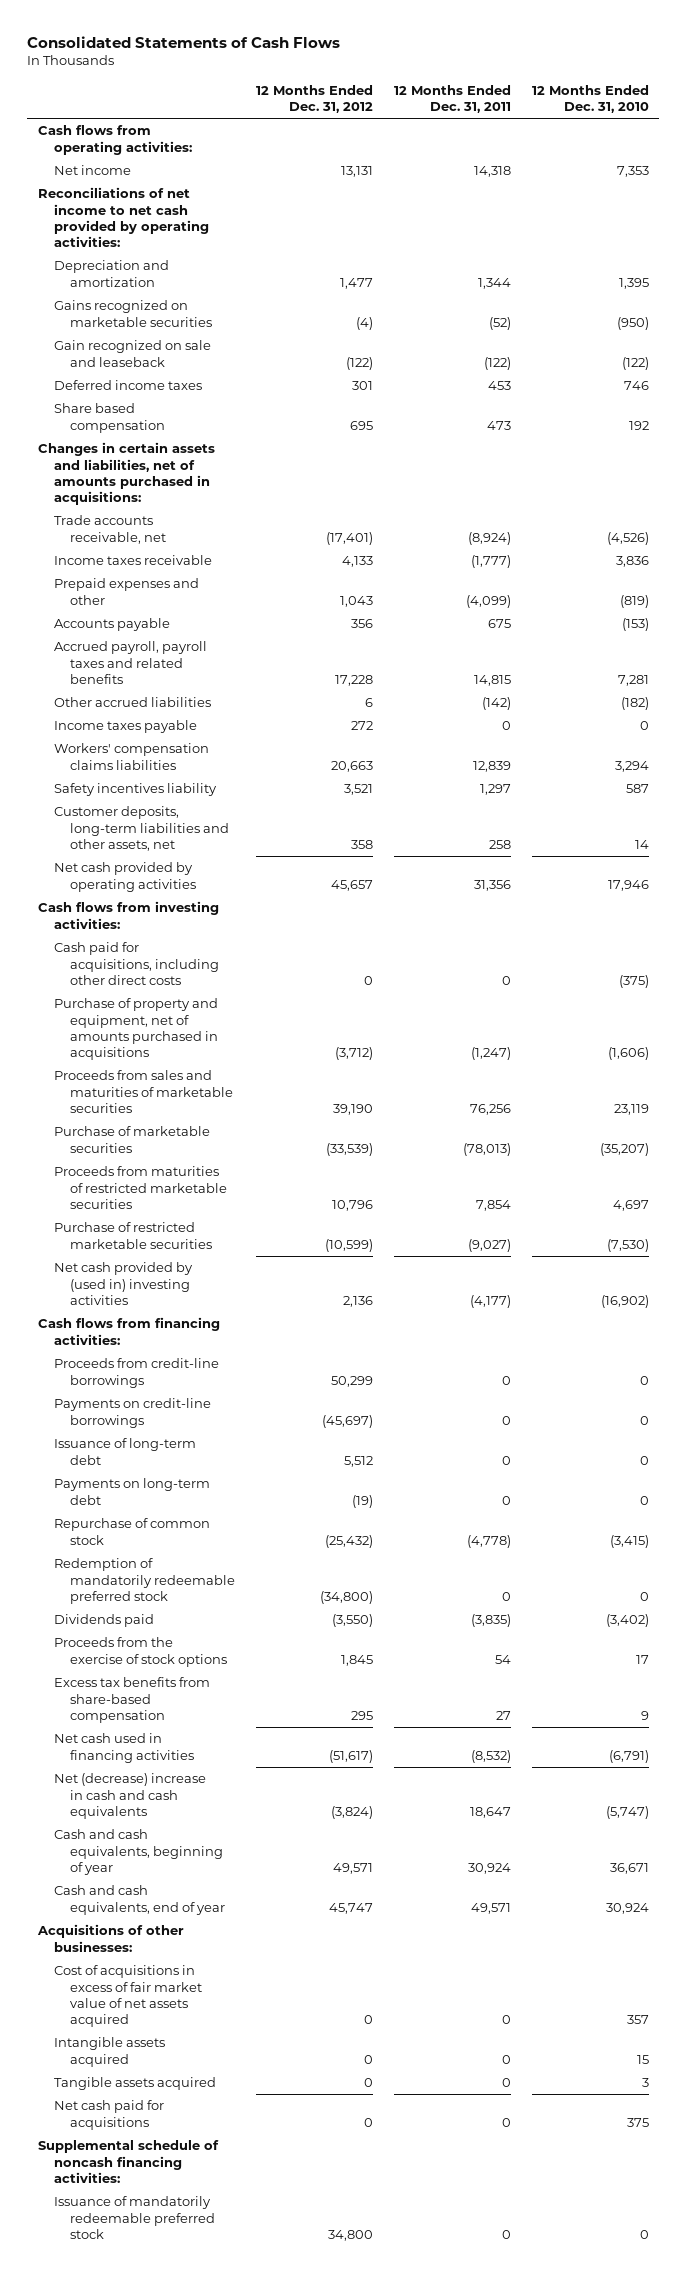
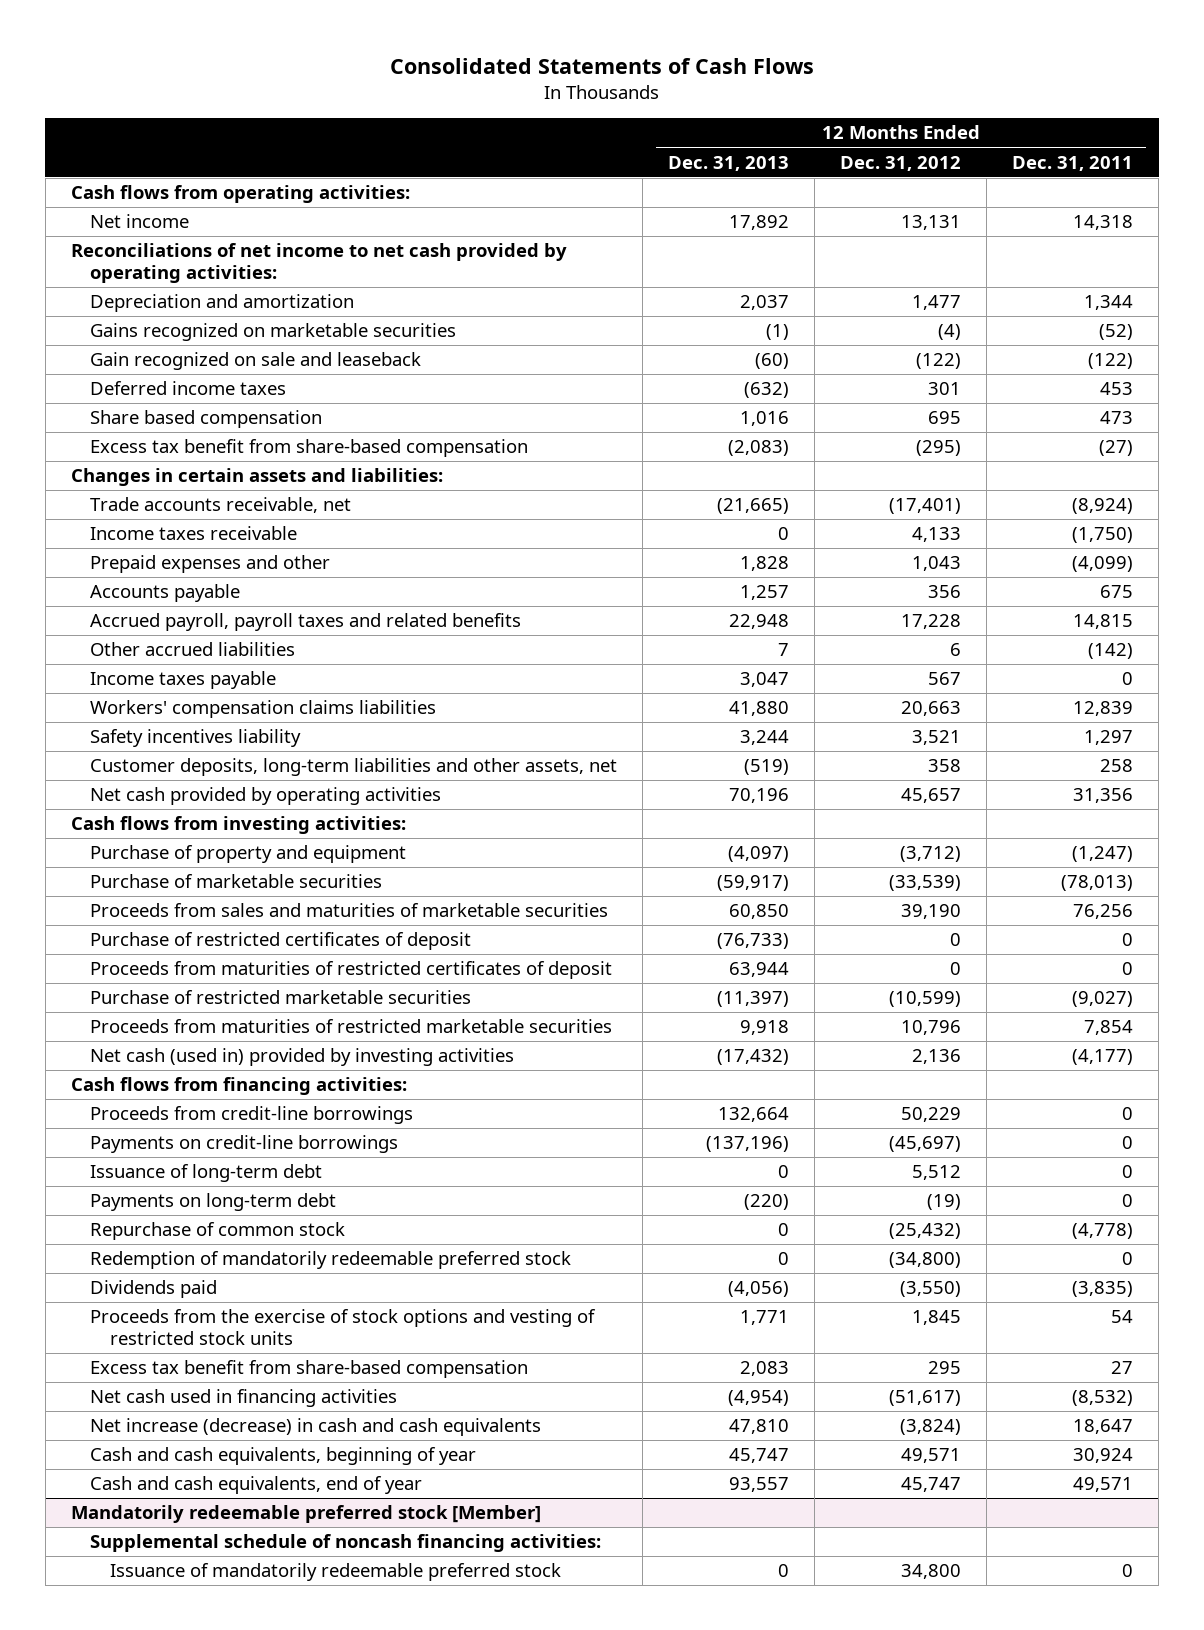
[531,85,649,114] 12 Months Ended Dec. 31, 2010 -> none
none -> [668,155,790,171] Dec. 31, 2013
none -> [90,439,529,458] Excess tax benefit from share-based compensation
[37,442,215,505] Changes in certain assets and liabilities, net of amounts purchased in acquisitions: -> [70,468,443,487] Changes in certain assets and liabilities:
[470,555,511,569] (1,777) -> [1072,527,1134,544] (1,750)
[350,721,373,731] 272 -> [928,672,962,686] 567
[53,942,219,985] Cash paid for acquisitions, including other direct costs -> none
[53,998,218,1060] Purchase of property and equipment, net of amounts purchased in acquisitions -> [90,845,407,864] Purchase of property and equipment
[53,1070,233,1113] Proceeds from sales and maturities of marketable securities -> [90,903,609,918] Proceeds from sales and maturities of marketable securities
none -> [90,932,472,951] Purchase of restricted certificates of deposit
none -> [90,961,613,980] Proceeds from maturities of restricted certificates of deposit
[53,1166,227,1209] Proceeds from maturities of restricted marketable securities -> [90,1019,613,1034] Proceeds from maturities of restricted marketable securities
[53,1262,193,1305] Net cash provided by (used in) investing activities -> [90,1048,515,1067] Net cash (used in) provided by investing activities
[330,1375,373,1387] 50,299 -> [901,1107,962,1123] 50,229
[53,1637,227,1667] Proceeds from the exercise of stock options -> [90,1309,597,1346] Proceeds from the exercise of stock options and vesting of restricted stock units
[53,1677,210,1723] Excess tax benefits from share-based compensation -> [90,1360,529,1379] Excess tax benefit from share-based compensation
[53,1773,206,1819] Net (decrease) increase in cash and cash equivalents -> [90,1418,542,1437] Net increase (decrease) in cash and cash equivalents
[36,1924,184,1952] Acquisitions of other businesses: -> none
[53,1965,202,2027] Cost of acquisitions in excess of fair market value of net assets acquired -> none
[53,2037,165,2067] Intangible assets acquired -> none
[53,2077,216,2091] Tangible assets acquired -> none
[53,2100,164,2130] Net cash paid for acquisitions -> none
none -> [70,1505,541,1524] Mandatorily redeemable preferred stock [Member]

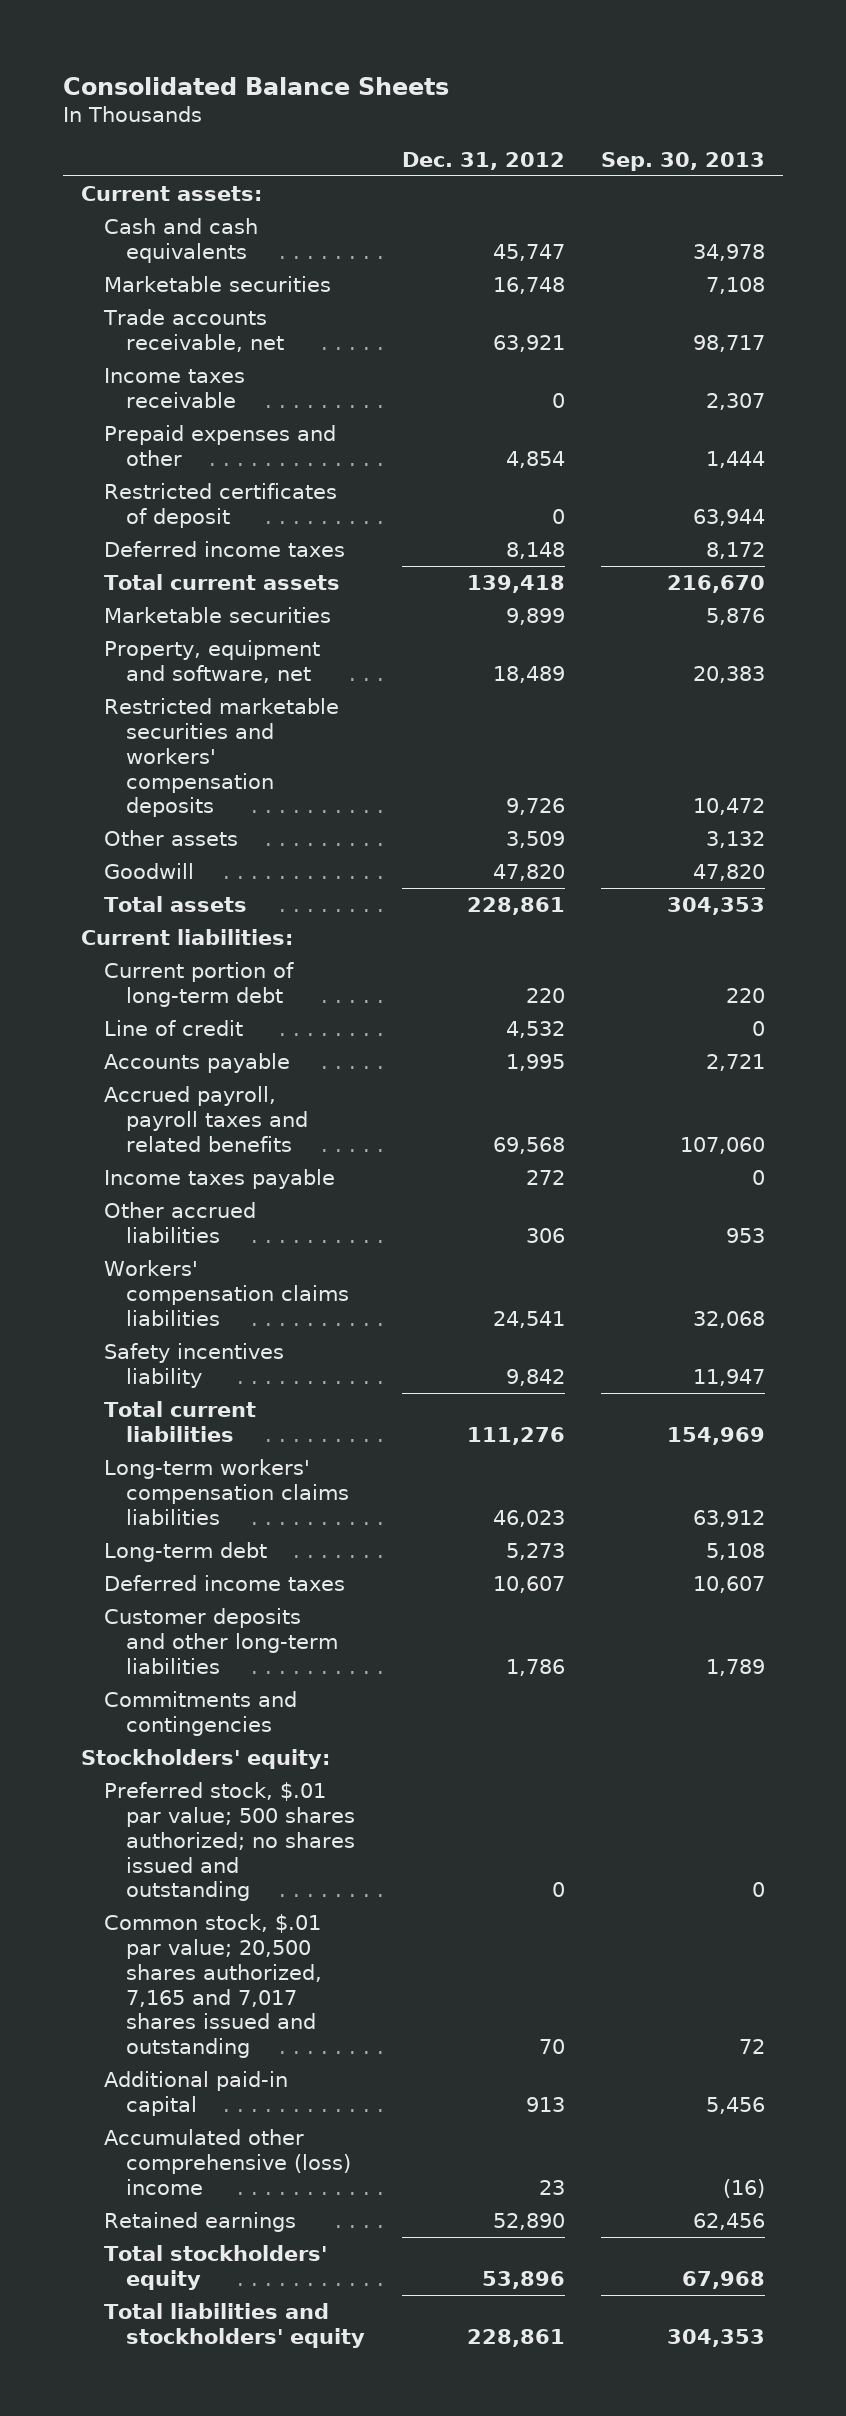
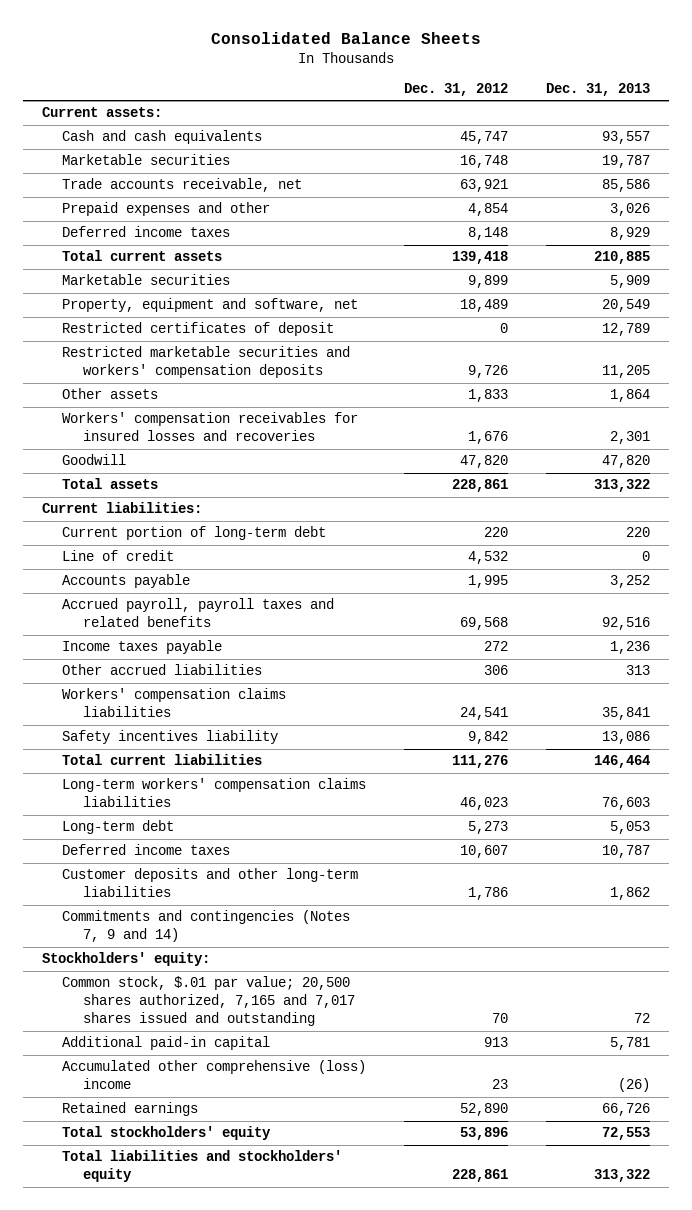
[601,151,766,171] Sep. 30, 2013 -> none
none -> [546,82,651,96] Dec. 31, 2013
[103,368,245,408] Income taxes receivable -> none
[103,483,337,528] Restricted certificates of deposit -> [62,322,335,337] Restricted certificates of deposit
[505,831,565,849] 3,509 -> [468,389,509,403] 1,833
none -> [62,412,359,442] Workers' compensation receivables for insured losses and recoveries
[103,1691,297,1736] Commitments and contingencies -> [62,910,351,943] Commitments and contingencies (Notes 7, 9 and 14)
[103,1782,356,1902] Preferred stock, $.01 par value; 500 shares authorized; no shares issued and outstanding -> none

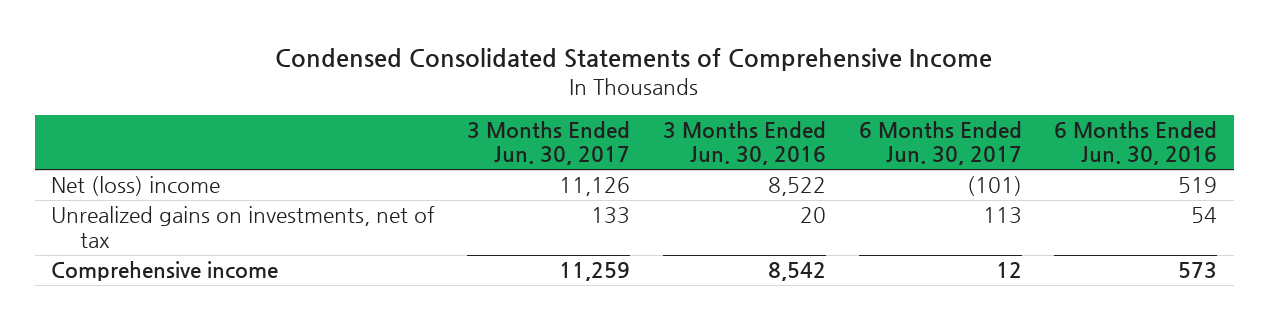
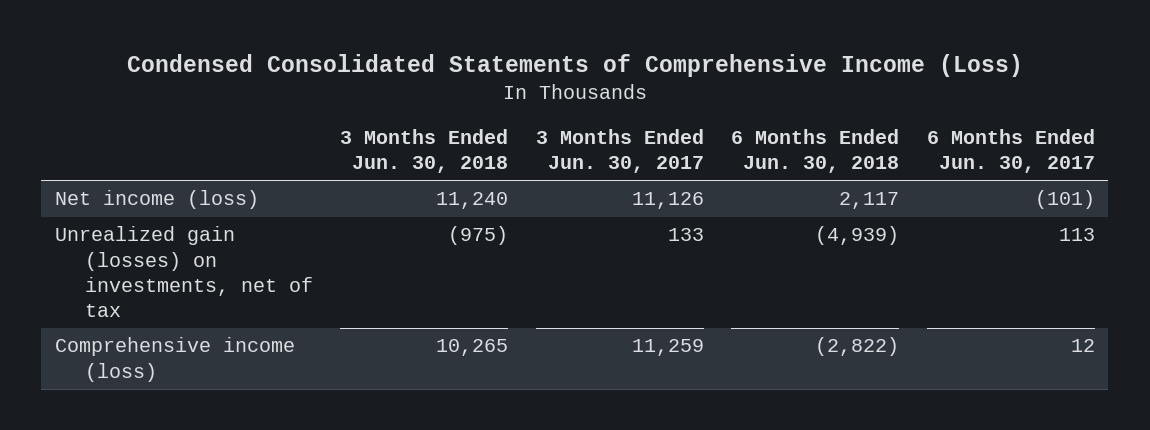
[275,48,993,72] Condensed Consolidated Statements of Comprehensive Income -> [126,54,1023,78] Condensed Consolidated Statements of Comprehensive Income (Loss)
[663,120,827,166] 3 Months Ended Jun. 30, 2016 -> none
[1054,120,1218,166] 6 Months Ended Jun. 30, 2016 -> none
none -> [340,128,509,173] 3 Months Ended Jun. 30, 2018
none -> [731,128,900,173] 6 Months Ended Jun. 30, 2018
[50,176,220,197] Net (loss) income -> [55,190,260,210] Net income (loss)
[50,206,435,248] Unrealized gains on investments, net of tax -> [55,226,313,317] Unrealized gain (losses) on investments, net of tax
[50,261,278,282] Comprehensive income -> [55,337,296,382] Comprehensive income (loss)

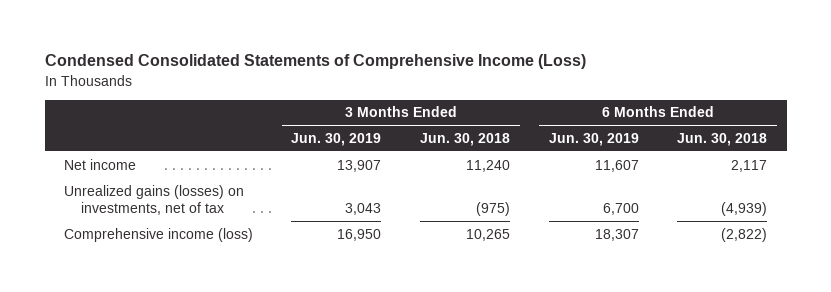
[535,128,704,173] 3 Months Ended Jun. 30, 2017 -> none
[926,128,1095,173] 6 Months Ended Jun. 30, 2017 -> none
none -> [291,132,382,146] Jun. 30, 2019
none -> [548,132,639,146] Jun. 30, 2019
[55,190,260,210] Net income (loss) -> [63,158,136,170] Net income
[55,226,313,317] Unrealized gain (losses) on investments, net of tax -> [63,184,244,216] Unrealized gains (losses) on investments, net of tax

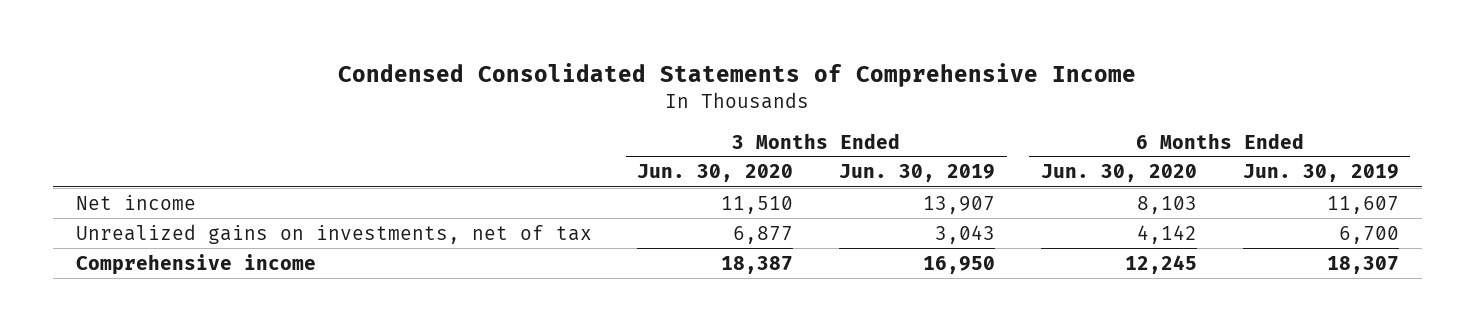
[44,54,586,70] Condensed Consolidated Statements of Comprehensive Income (Loss) -> [338,63,1137,88] Condensed Consolidated Statements of Comprehensive Income
[420,132,511,146] Jun. 30, 2018 -> none
[677,132,768,146] Jun. 30, 2018 -> none
none -> [637,164,794,183] Jun. 30, 2020
none -> [1040,164,1197,183] Jun. 30, 2020
[63,184,244,216] Unrealized gains (losses) on investments, net of tax -> [75,223,592,244] Unrealized gains on investments, net of tax
[63,227,253,242] Comprehensive income (loss) -> [75,253,316,275] Comprehensive income

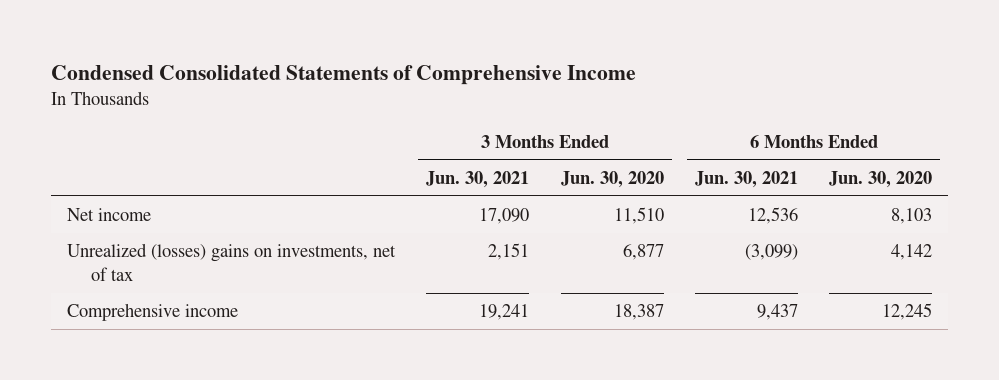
[839,164,996,183] Jun. 30, 2019 -> none
[1242,164,1399,183] Jun. 30, 2019 -> none
none -> [426,170,530,188] Jun. 30, 2021
none -> [695,170,799,188] Jun. 30, 2021
[75,223,592,244] Unrealized gains on investments, net of tax -> [66,243,396,282] Unrealized (losses) gains on investments, net of tax

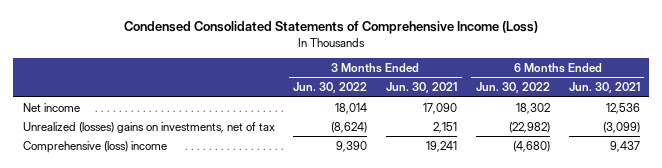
[51,64,637,85] Condensed Consolidated Statements of Comprehensive Income -> [124,21,539,35] Condensed Consolidated Statements of Comprehensive Income (Loss)
[560,170,664,188] Jun. 30, 2020 -> none
[829,170,933,188] Jun. 30, 2020 -> none
none -> [293,82,368,94] Jun. 30, 2022
none -> [475,82,550,94] Jun. 30, 2022
[66,303,238,322] Comprehensive income -> [22,140,167,153] Comprehensive (loss) income

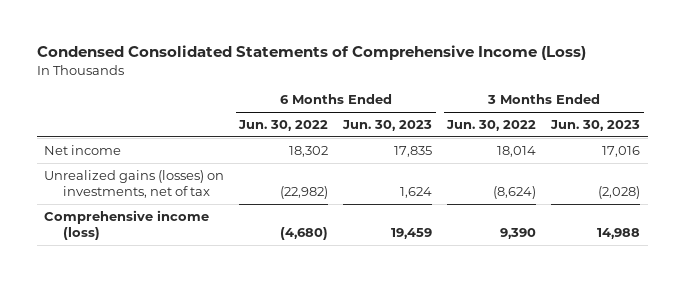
[386,82,458,94] Jun. 30, 2021 -> none
[568,82,640,94] Jun. 30, 2021 -> none
none -> [342,119,433,131] Jun. 30, 2023
none -> [550,119,641,131] Jun. 30, 2023
[22,121,275,133] Unrealized (losses) gains on investments, net of tax -> [44,169,225,198] Unrealized gains (losses) on investments, net of tax
[22,140,167,153] Comprehensive (loss) income -> [44,209,210,240] Comprehensive income (loss)

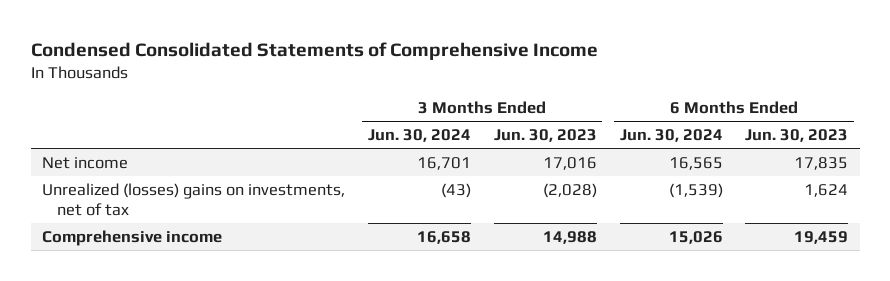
[37,45,587,61] Condensed Consolidated Statements of Comprehensive Income (Loss) -> [30,41,598,60] Condensed Consolidated Statements of Comprehensive Income
[238,119,329,131] Jun. 30, 2022 -> none
[446,119,537,131] Jun. 30, 2022 -> none
none -> [367,129,471,143] Jun. 30, 2024
none -> [619,129,723,143] Jun. 30, 2024
[44,169,225,198] Unrealized gains (losses) on investments, net of tax -> [41,182,345,216] Unrealized (losses) gains on investments, net of tax
[44,209,210,240] Comprehensive income (loss) -> [41,229,222,246] Comprehensive income

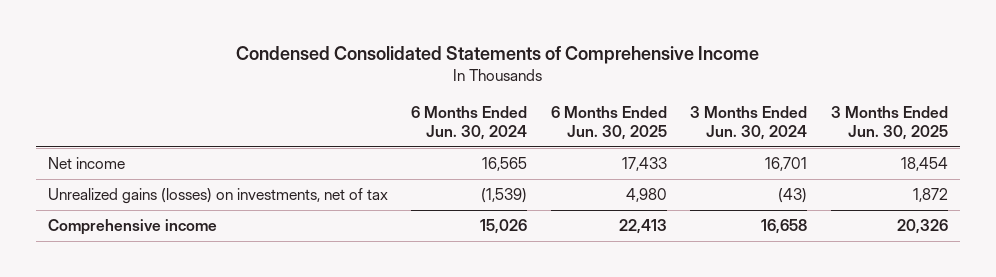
[493,129,597,143] Jun. 30, 2023 -> none
[745,129,849,143] Jun. 30, 2023 -> none
none -> [550,105,667,141] 6 Months Ended Jun. 30, 2025
none -> [830,105,948,141] 3 Months Ended Jun. 30, 2025
[41,182,345,216] Unrealized (losses) gains on investments, net of tax -> [47,187,388,204] Unrealized gains (losses) on investments, net of tax

